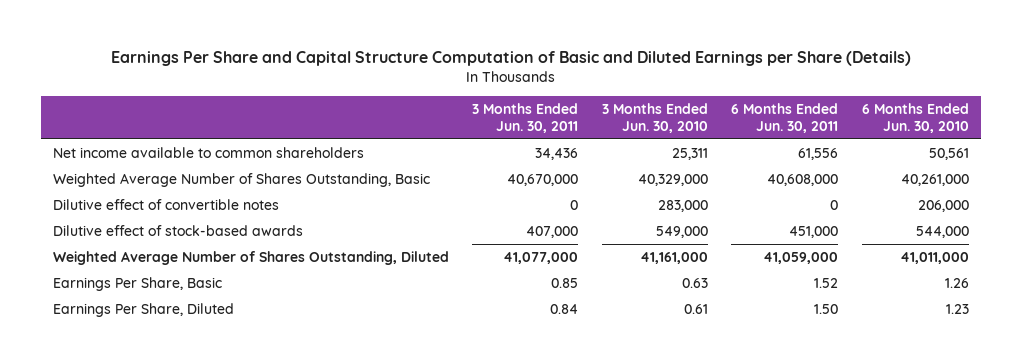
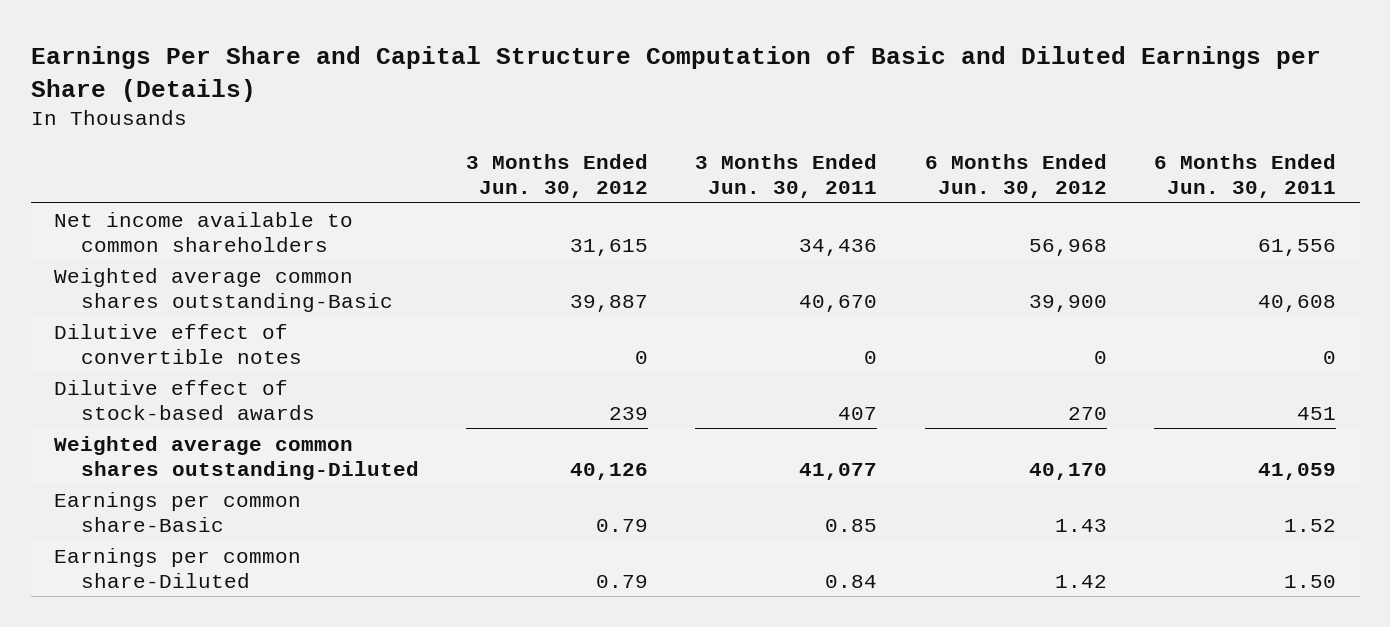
[601,102,708,134] 3 Months Ended Jun. 30, 2010 -> none
[861,102,969,134] 6 Months Ended Jun. 30, 2010 -> none
none -> [466,153,649,199] 3 Months Ended Jun. 30, 2012
none -> [924,153,1107,199] 6 Months Ended Jun. 30, 2012
[52,172,430,187] Weighted Average Number of Shares Outstanding, Basic -> [54,267,393,312] Weighted average common shares outstanding-Basic
[507,173,579,186] 40,670,000 -> [799,294,878,312] 40,670
[767,173,839,186] 40,608,000 -> [1258,294,1337,312] 40,608
[526,225,579,238] 407,000 -> [838,406,878,420] 407
[789,225,839,238] 451,000 -> [1297,406,1337,420] 451
[52,250,449,265] Weighted Average Number of Shares Outstanding, Diluted -> [54,435,419,480] Weighted average common shares outstanding-Diluted
[503,251,579,264] 41,077,000 -> [799,462,878,480] 41,077
[763,251,839,264] 41,059,000 -> [1258,462,1337,480] 41,059
[52,276,222,291] Earnings Per Share, Basic -> [54,491,302,532] Earnings per common share-Basic
[52,302,234,317] Earnings Per Share, Diluted -> [54,547,302,588] Earnings per common share-Diluted

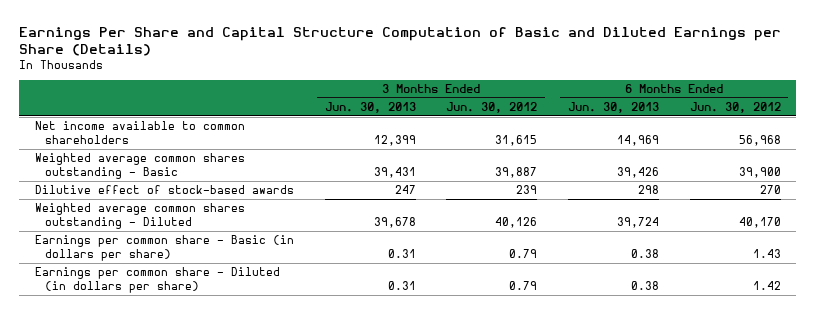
[695,153,878,199] 3 Months Ended Jun. 30, 2011 -> none
[1154,153,1337,199] 6 Months Ended Jun. 30, 2011 -> none
none -> [324,101,416,113] Jun. 30, 2013
none -> [567,101,659,113] Jun. 30, 2013
[54,323,302,364] Dilutive effect of convertible notes -> none
[54,267,393,312] Weighted average common shares outstanding-Basic -> [34,153,245,180] Weighted average common shares outstanding - Basic
[54,435,419,480] Weighted average common shares outstanding-Diluted -> [34,203,245,230] Weighted average common shares outstanding - Diluted
[54,491,302,532] Earnings per common share-Basic -> [34,235,294,262] Earnings per common share - Basic (in dollars per share)
[54,547,302,588] Earnings per common share-Diluted -> [34,267,280,294] Earnings per common share - Diluted (in dollars per share)

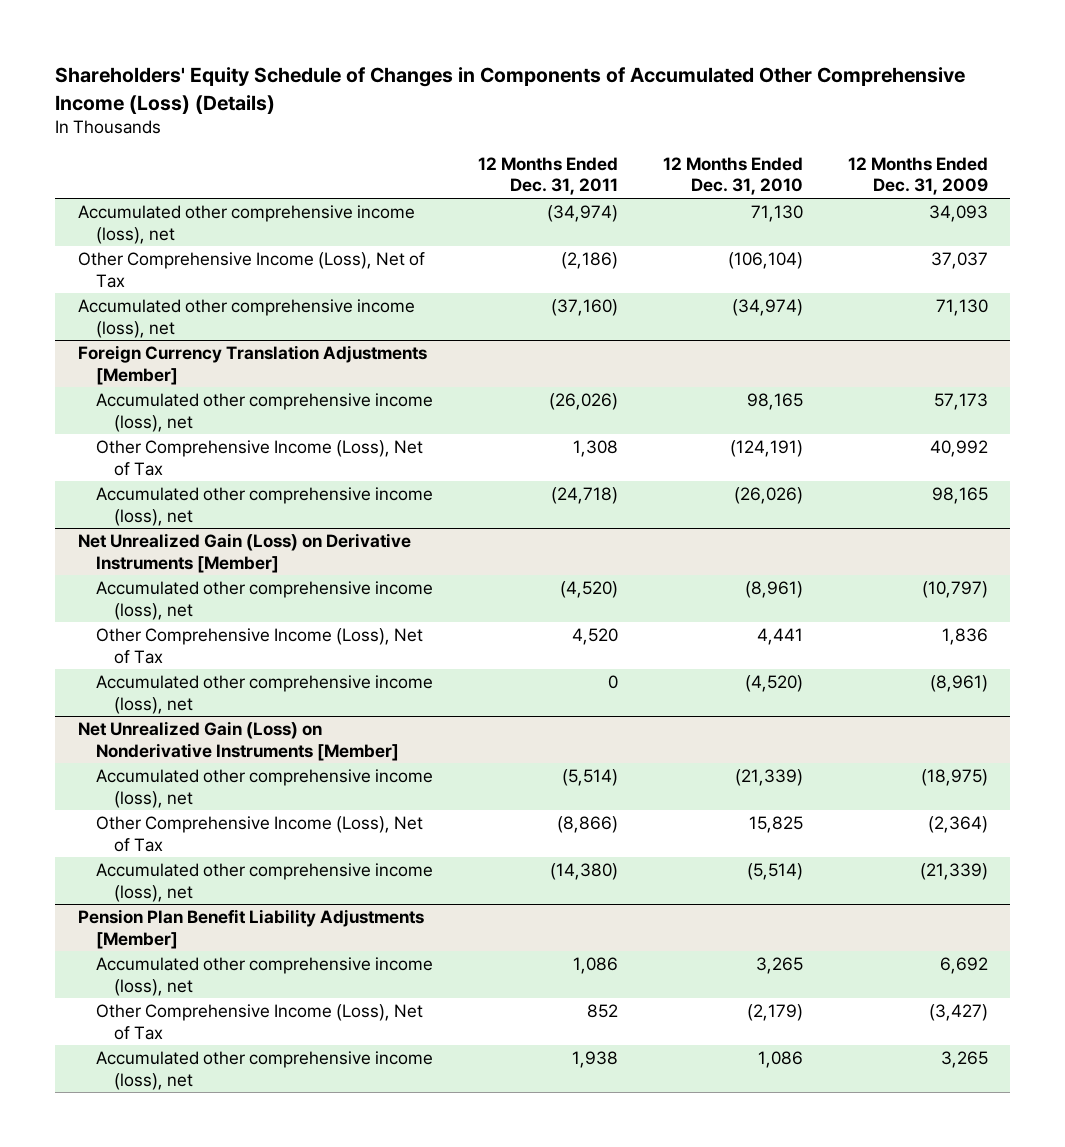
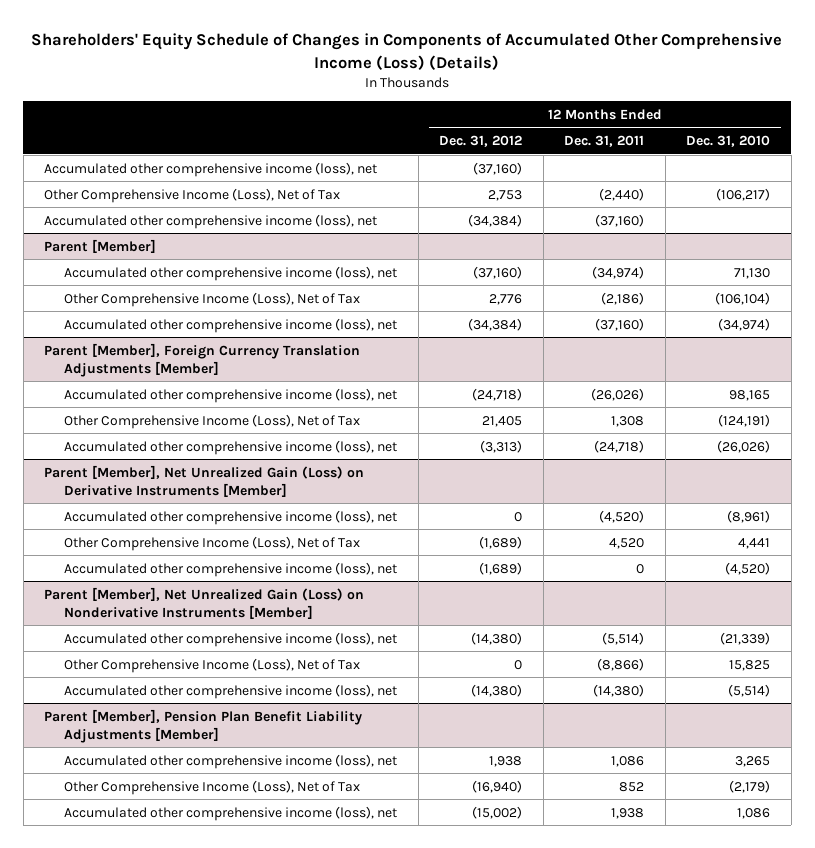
[847,157,988,196] 12 Months Ended Dec. 31, 2009 -> none
none -> [439,135,523,148] Dec. 31, 2012
none -> [44,161,378,177] Accumulated other comprehensive income (loss), net
none -> [44,187,341,203] Other Comprehensive Income (Loss), Net of Tax
none -> [44,213,378,229] Accumulated other comprehensive income (loss), net
none -> [44,238,157,253] Parent [Member]
[77,345,427,385] Foreign Currency Translation Adjustments [Member] -> [44,342,361,377] Parent [Member], Foreign Currency Translation Adjustments [Member]
[77,533,411,573] Net Unrealized Gain (Loss) on Derivative Instruments [Member] -> [44,464,365,497] Parent [Member], Net Unrealized Gain (Loss) on Derivative Instruments [Member]
[77,721,399,761] Net Unrealized Gain (Loss) on Nonderivative Instruments [Member] -> [44,586,365,619] Parent [Member], Net Unrealized Gain (Loss) on Nonderivative Instruments [Member]
[77,909,424,949] Pension Plan Benefit Liability Adjustments [Member] -> [44,708,363,743] Parent [Member], Pension Plan Benefit Liability Adjustments [Member]

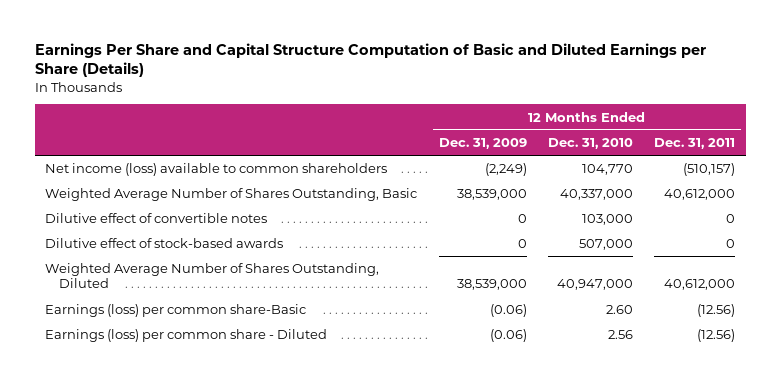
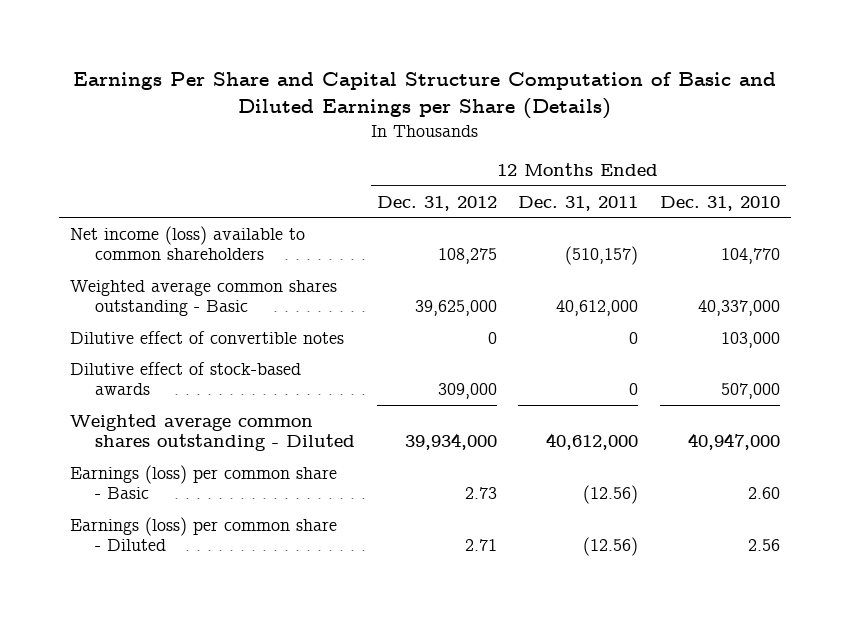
[438,138,527,150] Dec. 31, 2009 -> none
none -> [376,195,497,211] Dec. 31, 2012
[45,188,418,202] Weighted Average Number of Shares Outstanding, Basic -> [70,279,338,317] Weighted average common shares outstanding - Basic
[45,263,380,289] Weighted Average Number of Shares Outstanding, Diluted -> [70,413,355,452] Weighted average common shares outstanding - Diluted
[45,304,307,318] Earnings (loss) per common share-Basic -> [70,464,338,500] Earnings (loss) per common share - Basic

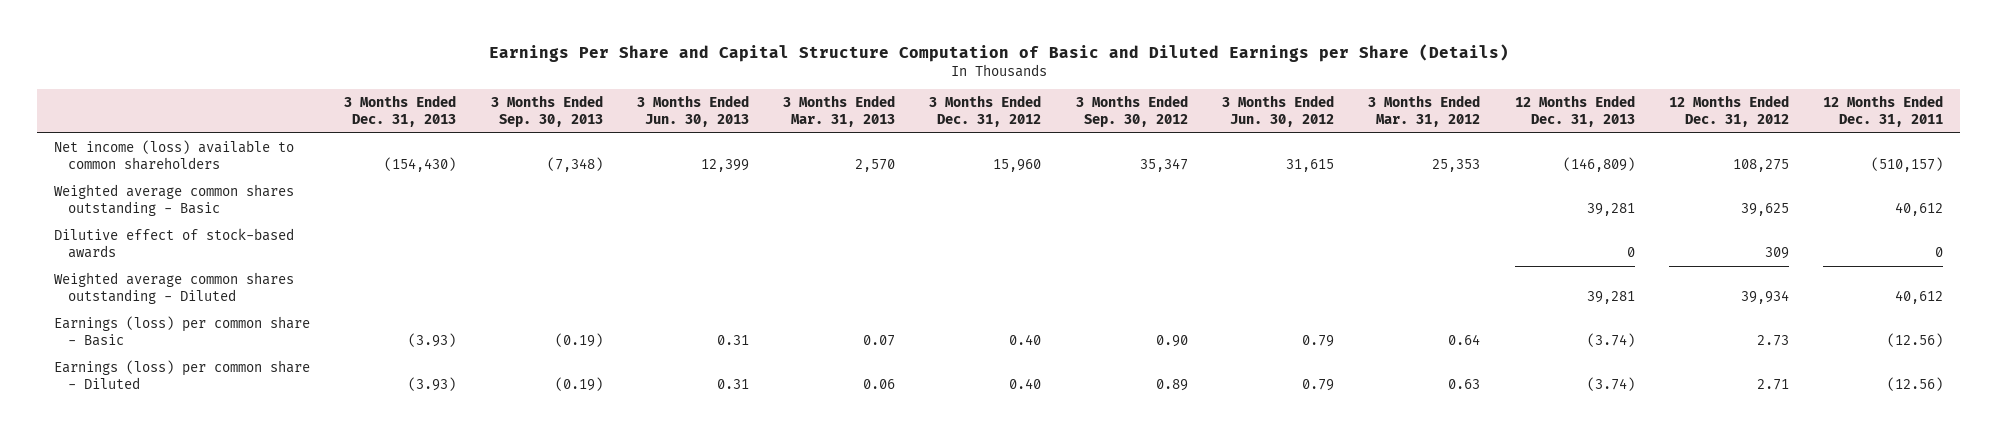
[660,195,781,211] Dec. 31, 2010 -> none
none -> [344,95,457,128] 3 Months Ended Dec. 31, 2013
none -> [490,95,603,128] 3 Months Ended Sep. 30, 2013
none -> [636,95,749,128] 3 Months Ended Jun. 30, 2013
none -> [783,95,896,128] 3 Months Ended Mar. 31, 2013
none -> [929,95,1042,128] 3 Months Ended Dec. 31, 2012
none -> [1075,95,1188,128] 3 Months Ended Sep. 30, 2012
none -> [1221,95,1334,128] 3 Months Ended Jun. 30, 2012
none -> [1368,95,1481,128] 3 Months Ended Mar. 31, 2012
none -> [1514,95,1635,128] 12 Months Ended Dec. 31, 2013
[70,330,345,344] Dilutive effect of convertible notes -> none
[414,300,497,317] 39,625,000 -> [1740,202,1789,216] 39,625
[556,300,639,317] 40,612,000 -> [1895,201,1944,216] 40,612
[437,383,497,400] 309,000 -> [1764,246,1789,259] 309
[404,433,497,451] 39,934,000 -> [1740,289,1789,304] 39,934
[546,433,639,451] 40,612,000 -> [1895,289,1944,304] 40,612

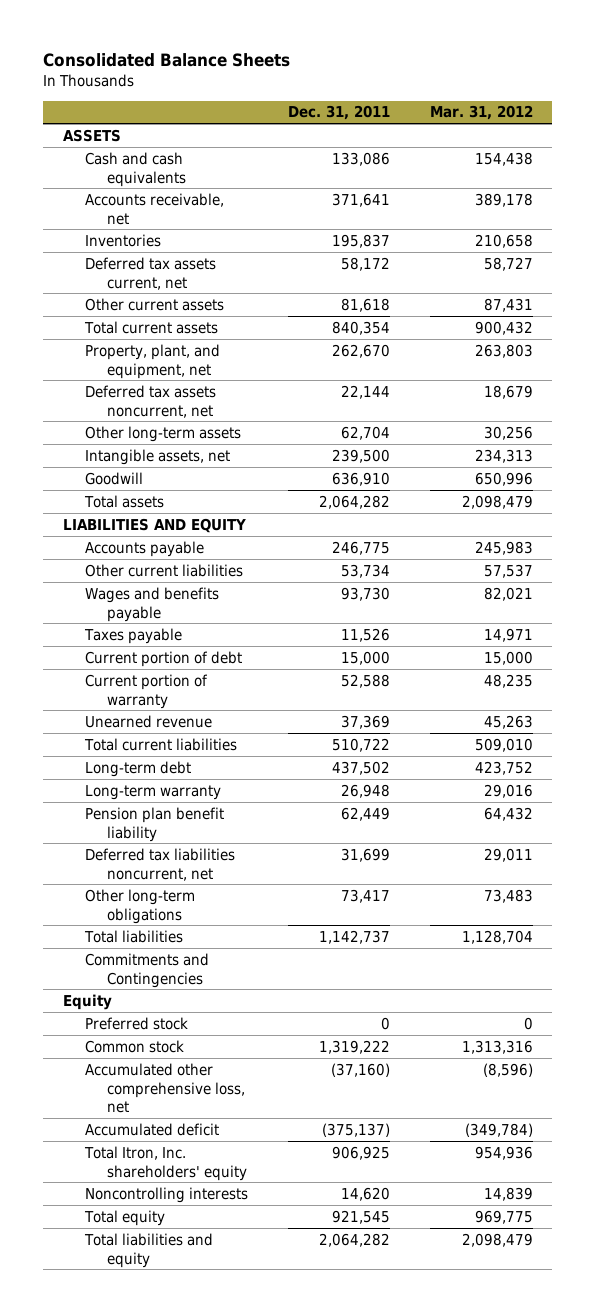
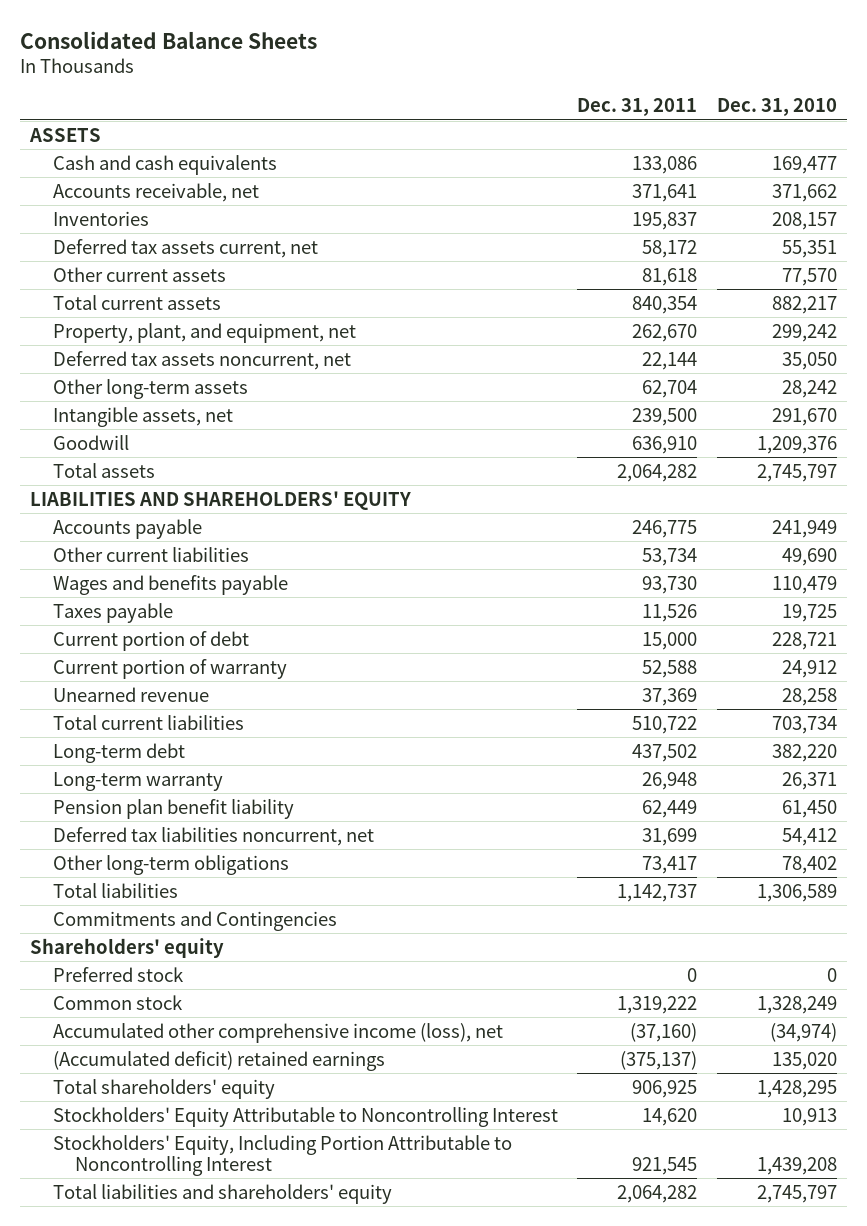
[429,105,533,121] Mar. 31, 2012 -> none
none -> [716,98,837,117] Dec. 31, 2010
[62,517,246,533] LIABILITIES AND EQUITY -> [30,490,412,510] LIABILITIES AND SHAREHOLDERS' EQUITY
[62,993,112,1010] Equity -> [30,937,225,958] Shareholders' equity
[85,1062,246,1114] Accumulated other comprehensive loss, net -> [52,1022,503,1043] Accumulated other comprehensive income (loss), net
[85,1122,220,1136] Accumulated deficit -> [52,1050,385,1071] (Accumulated deficit) retained earnings
[84,1145,248,1181] Total Itron, Inc. shareholders' equity -> [52,1078,275,1099] Total shareholders' equity
[85,1186,249,1203] Noncontrolling interests -> [52,1106,558,1127] Stockholders' Equity Attributable to Noncontrolling Interest
[84,1209,166,1226] Total equity -> [52,1134,512,1176] Stockholders' Equity, Including Portion Attributable to Noncontrolling Interest
[84,1232,214,1268] Total liabilities and equity -> [52,1183,392,1204] Total liabilities and shareholders' equity

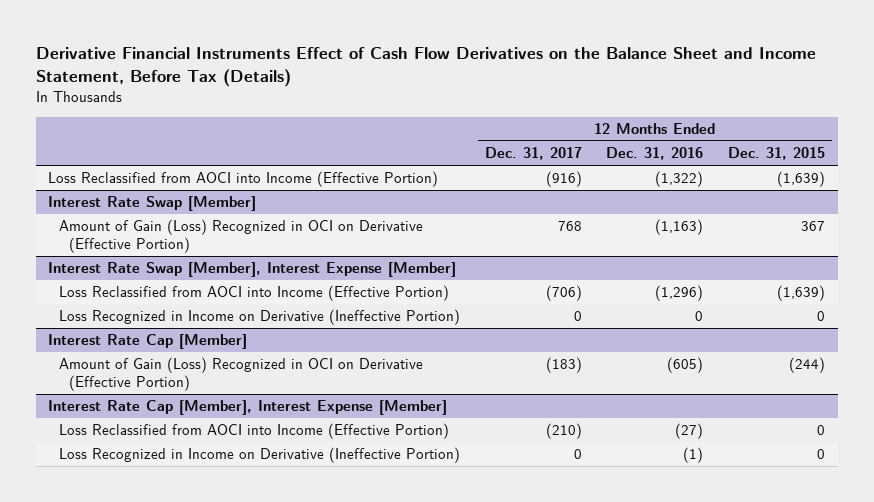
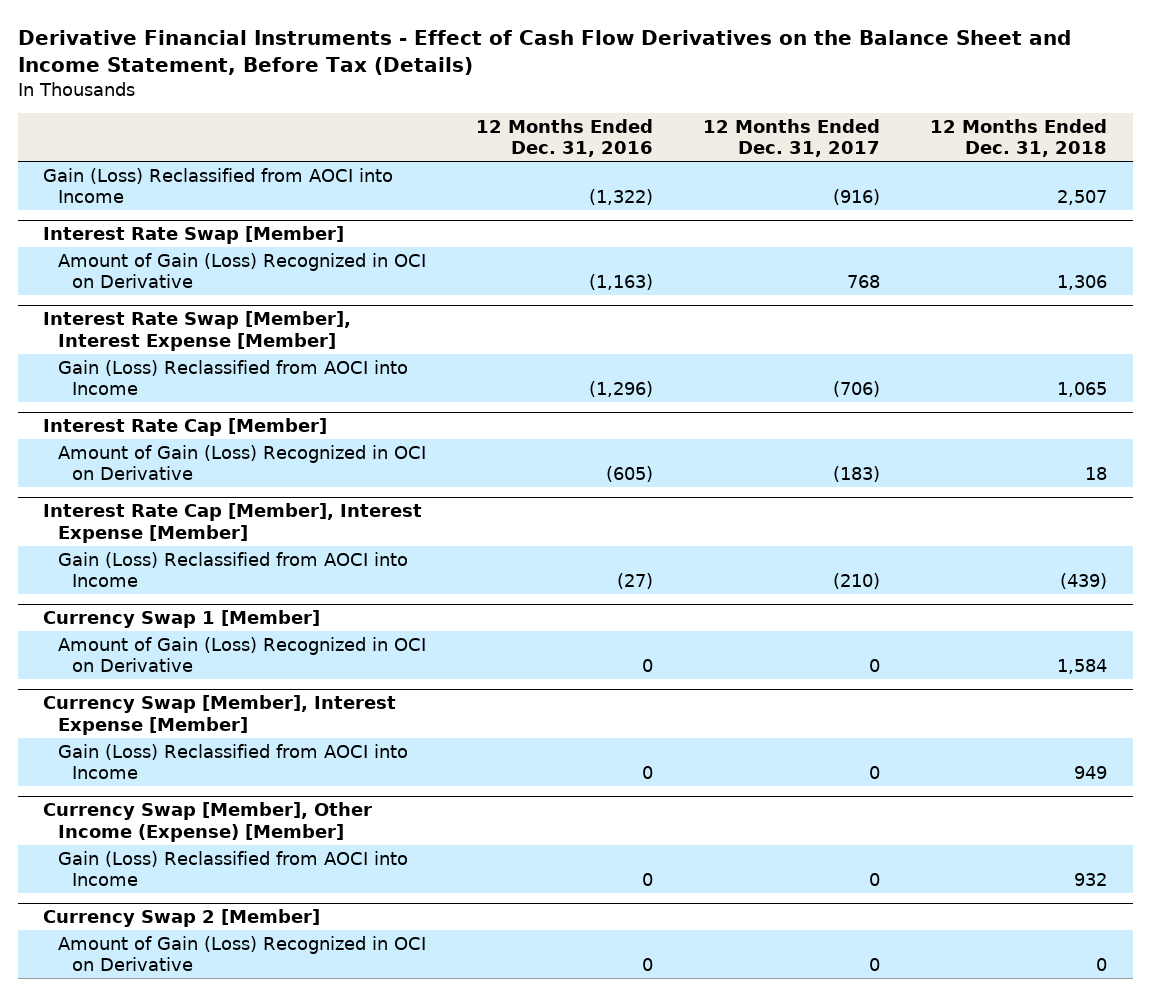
[35,46,816,87] Derivative Financial Instruments Effect of Cash Flow Derivatives on the Balance Sheet and Income Statement, Before Tax (Details) -> [17,30,1071,76] Derivative Financial Instruments - Effect of Cash Flow Derivatives on the Balance Sheet and Income Statement, Before Tax (Details)
[728,147,826,161] Dec. 31, 2015 -> none
none -> [930,118,1108,158] 12 Months Ended Dec. 31, 2018
[48,171,439,188] Loss Reclassified from AOCI into Income (Effective Portion) -> [43,167,394,204] Gain (Loss) Reclassified from AOCI into Income
[58,219,423,254] Amount of Gain (Loss) Recognized in OCI on Derivative (Effective Portion) -> [57,252,426,289] Amount of Gain (Loss) Recognized in OCI on Derivative
[58,309,460,326] Loss Recognized in Income on Derivative (Ineffective Portion) -> none
[58,285,449,302] Loss Reclassified from AOCI into Income (Effective Portion) -> [57,359,408,396] Gain (Loss) Reclassified from AOCI into Income
[58,357,423,392] Amount of Gain (Loss) Recognized in OCI on Derivative (Effective Portion) -> [57,444,426,481] Amount of Gain (Loss) Recognized in OCI on Derivative
[58,447,460,464] Loss Recognized in Income on Derivative (Ineffective Portion) -> none
[58,423,449,440] Loss Reclassified from AOCI into Income (Effective Portion) -> [57,551,408,588] Gain (Loss) Reclassified from AOCI into Income
none -> [43,610,321,629] Currency Swap 1 [Member]
none -> [57,636,426,673] Amount of Gain (Loss) Recognized in OCI on Derivative
none -> [43,695,397,736] Currency Swap [Member], Interest Expense [Member]
none -> [57,743,408,780] Gain (Loss) Reclassified from AOCI into Income
none -> [43,802,373,843] Currency Swap [Member], Other Income (Expense) [Member]
none -> [57,850,408,887] Gain (Loss) Reclassified from AOCI into Income
none -> [43,909,321,928] Currency Swap 2 [Member]
none -> [57,935,426,972] Amount of Gain (Loss) Recognized in OCI on Derivative

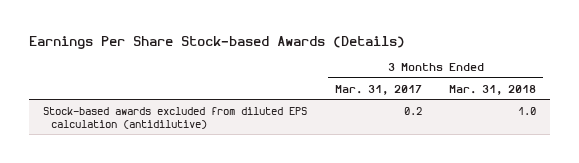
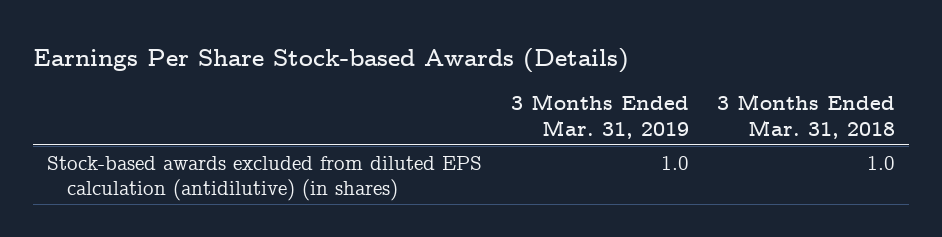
[334,84,422,95] Mar. 31, 2017 -> none
none -> [510,94,689,139] 3 Months Ended Mar. 31, 2019
[43,106,308,129] Stock-based awards excluded from diluted EPS calculation (antidilutive) -> [47,155,483,201] Stock-based awards excluded from diluted EPS calculation (antidilutive) (in shares)

